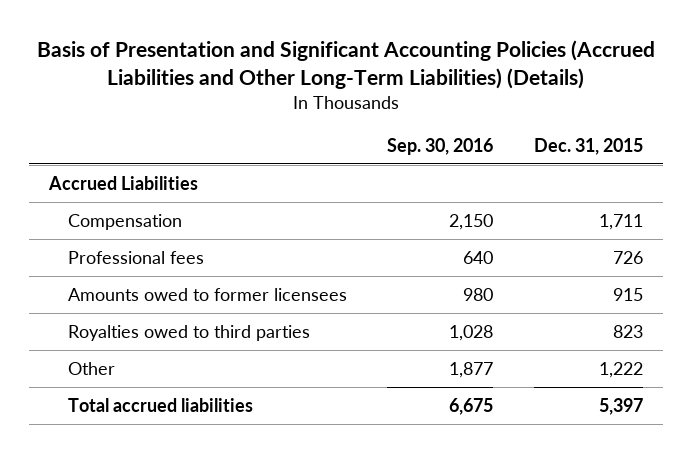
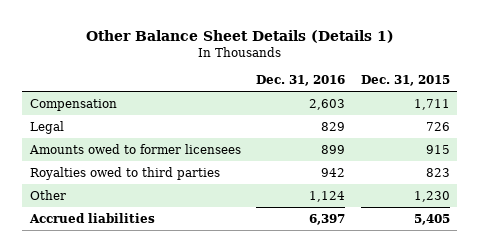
[36,39,655,89] Basis of Presentation and Significant Accounting Policies (Accrued Liabilities and Other Long-Term Liabilities) (Details) -> [85,29,394,43] Other Balance Sheet Details (Details 1)
[387,138,494,156] Sep. 30, 2016 -> none
none -> [256,75,346,87] Dec. 31, 2016
[48,175,199,190] Accrued Liabilities -> none
[67,250,204,264] Professional fees -> [29,120,64,134] Legal
[598,361,643,378] 1,222 -> [413,190,450,202] 1,230
[67,397,253,412] Total accrued liabilities -> [28,212,155,223] Accrued liabilities
[598,397,643,415] 5,397 -> [413,213,450,225] 5,405

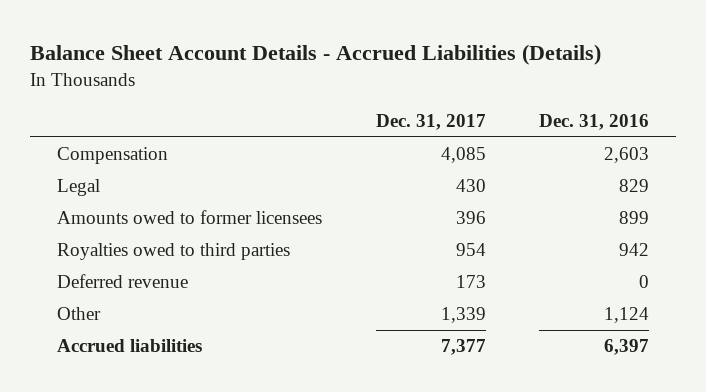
[85,29,394,43] Other Balance Sheet Details (Details 1) -> [30,43,602,65] Balance Sheet Account Details - Accrued Liabilities (Details)
[360,75,450,87] Dec. 31, 2015 -> none
none -> [375,113,486,130] Dec. 31, 2017
none -> [57,274,189,289] Deferred revenue

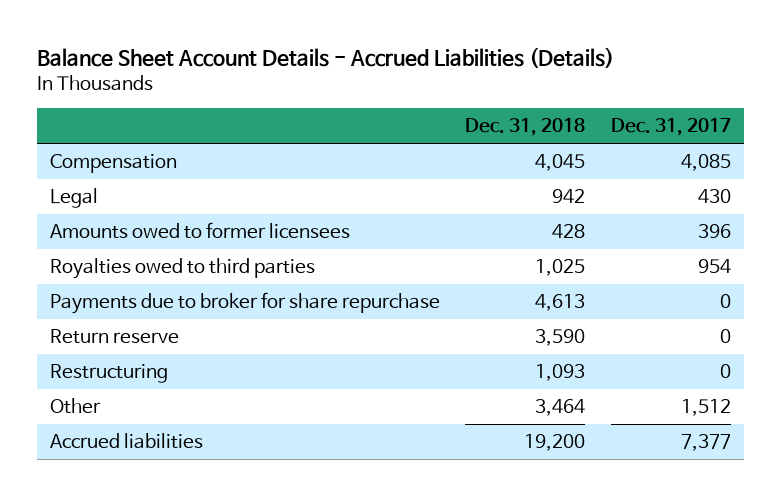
[538,113,649,130] Dec. 31, 2016 -> none
none -> [465,118,586,137] Dec. 31, 2018
[57,274,189,289] Deferred revenue -> none
none -> [49,292,440,315] Payments due to broker for share repurchase
none -> [49,329,179,345] Return reserve
none -> [49,364,168,384] Restructuring
[440,307,486,324] 1,339 -> [681,399,732,417] 1,512

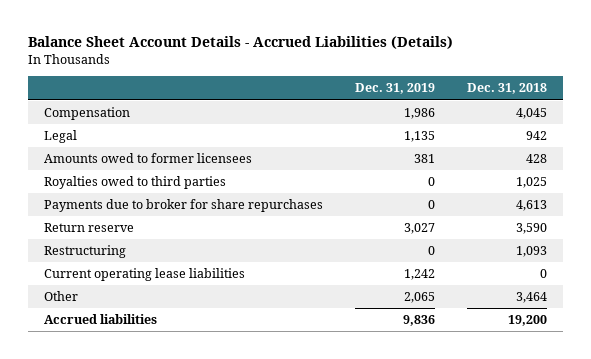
[611,118,732,137] Dec. 31, 2017 -> none
none -> [354,83,435,95] Dec. 31, 2019
[49,292,440,315] Payments due to broker for share repurchase -> [44,199,324,213] Payments due to broker for share repurchases
none -> [44,268,246,282] Current operating lease liabilities

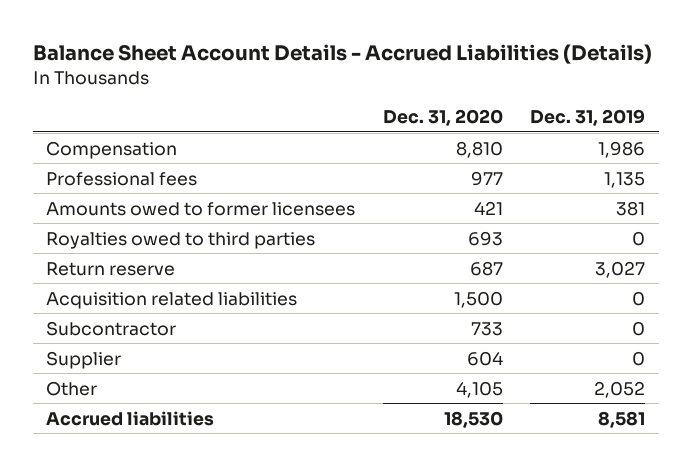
[466,83,547,95] Dec. 31, 2018 -> none
none -> [382,108,503,126] Dec. 31, 2020
[44,130,78,144] Legal -> [46,171,198,186] Professional fees
[44,199,324,213] Payments due to broker for share repurchases -> none
[44,245,127,259] Restructuring -> none
[44,268,246,282] Current operating lease liabilities -> none
none -> [46,291,298,309] Acquisition related liabilities
none -> [46,320,177,336] Subcontractor
none -> [46,350,122,369] Supplier
[403,292,435,304] 2,065 -> [594,380,646,398] 2,052
[402,315,435,327] 9,836 -> [598,410,646,428] 8,581

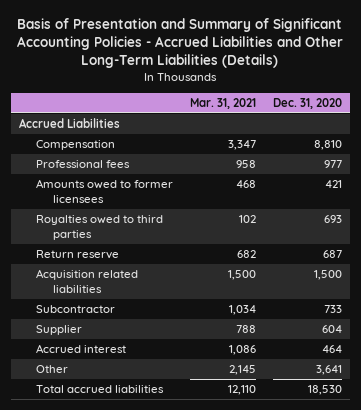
[32,43,652,64] Balance Sheet Account Details - Accrued Liabilities (Details) -> [17,17,344,69] Basis of Presentation and Summary of Significant Accounting Policies - Accrued Liabilities and Other Long-Term Liabilities (Details)
[530,108,646,126] Dec. 31, 2019 -> none
none -> [189,97,256,109] Mar. 31, 2021
none -> [18,118,120,129] Accrued Liabilities
none -> [36,344,127,354] Accrued interest
[455,380,503,398] 4,105 -> [315,365,342,376] 3,641
[46,410,215,426] Accrued liabilities -> [36,385,165,394] Total accrued liabilities

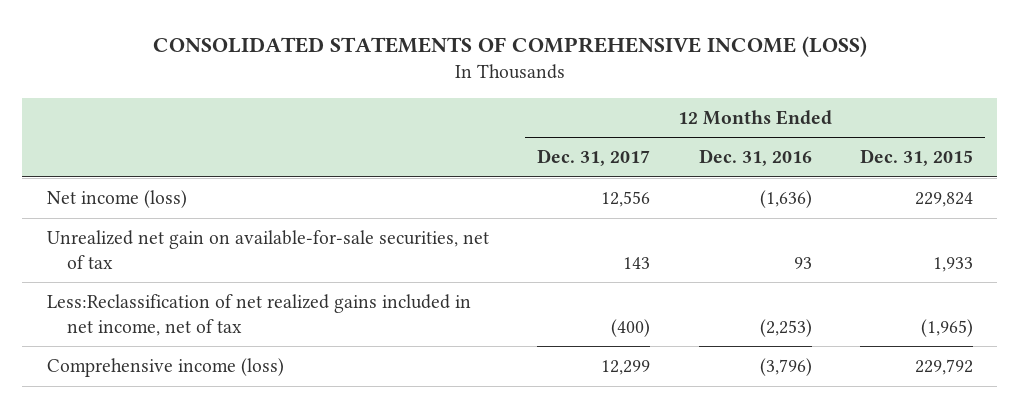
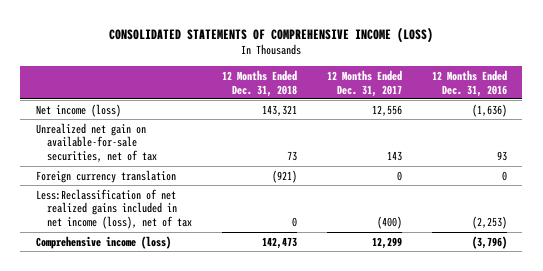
[860,149,974,167] Dec. 31, 2015 -> none
none -> [221,69,297,97] 12 Months Ended Dec. 31, 2018
none -> [35,169,176,183] Foreign currency translation
[46,294,471,336] Less:Reclassification of net realized gains included in net income, net of tax -> [35,188,192,230] Less:Reclassification of net realized gains included in net income (loss), net of tax

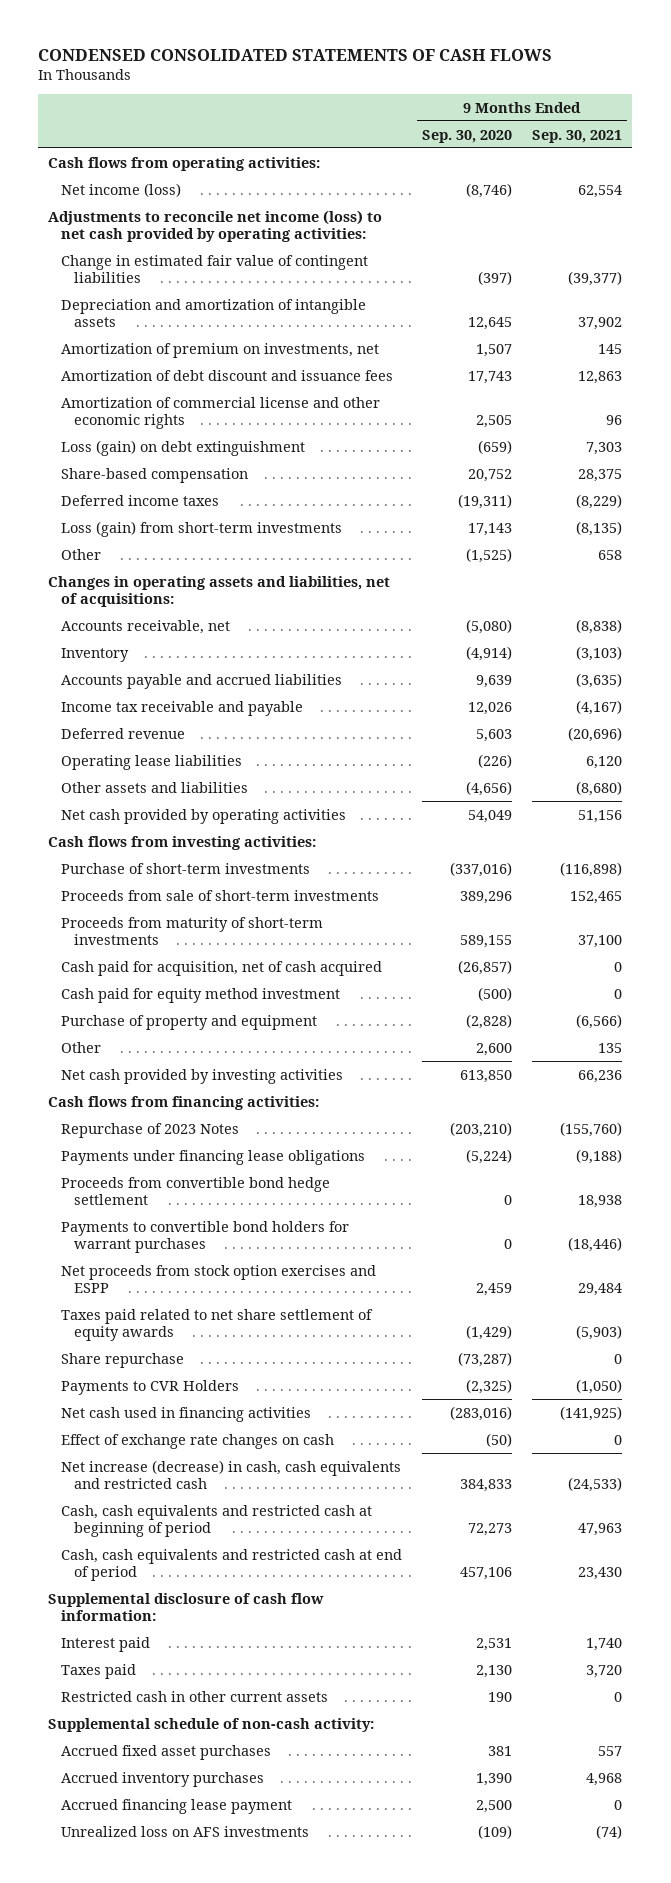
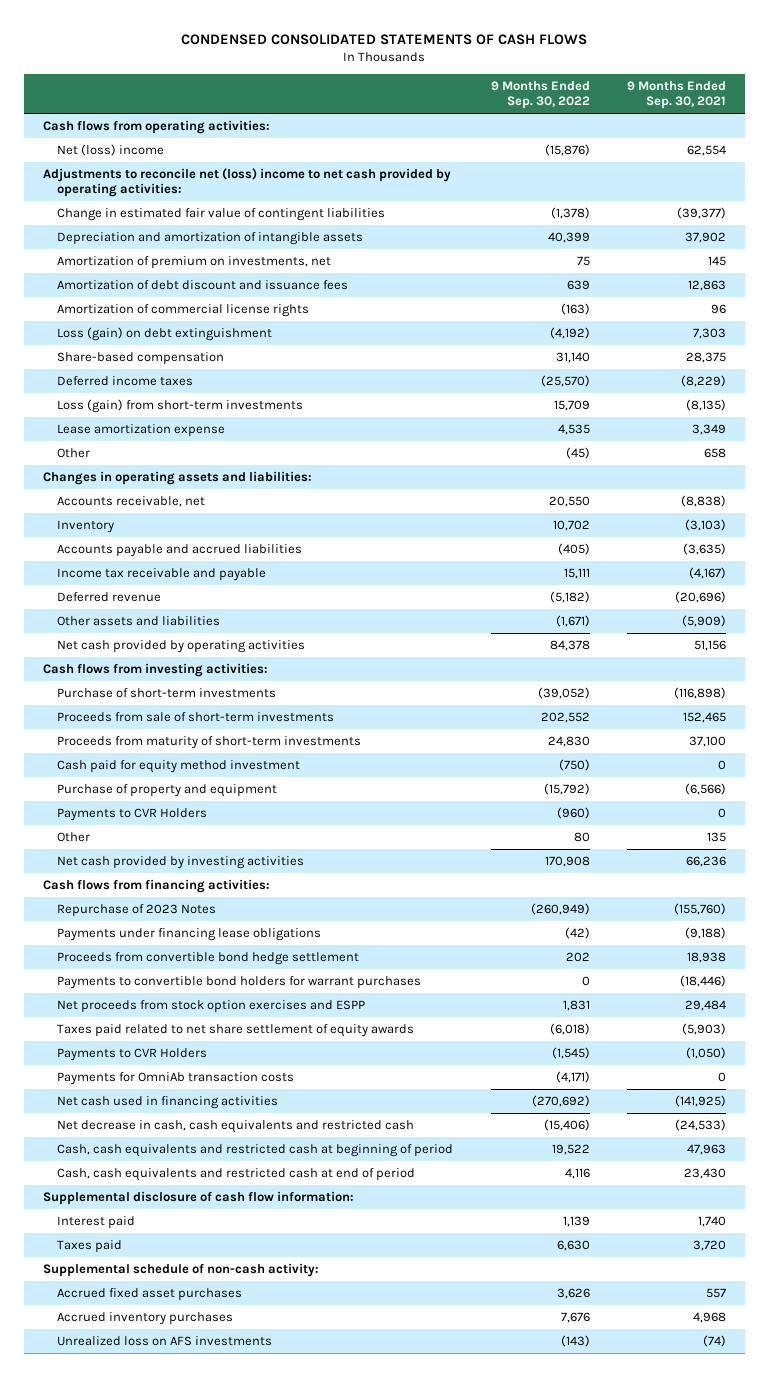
[422,129,513,143] Sep. 30, 2020 -> none
none -> [490,80,590,109] 9 Months Ended Sep. 30, 2022
[61,182,182,197] Net income (loss) -> [56,144,164,157] Net (loss) income
[48,209,383,243] Adjustments to reconcile net income (loss) to net cash provided by operating activities: -> [42,168,451,198] Adjustments to reconcile net (loss) income to net cash provided by operating activities:
[61,396,381,430] Amortization of commercial license and other economic rights -> [56,304,309,318] Amortization of commercial license rights
none -> [56,424,225,438] Lease amortization expense
[48,575,391,608] Changes in operating assets and liabilities, net of acquisitions: -> [42,471,312,486] Changes in operating assets and liabilities:
[61,754,243,770] Operating lease liabilities -> none
[576,780,623,796] (8,680) -> [682,615,727,628] (5,909)
[61,960,383,976] Cash paid for acquisition, net of cash acquired -> none
none -> [56,808,207,822] Payments to CVR Holders
[61,1352,185,1368] Share repurchase -> none
none -> [56,1072,294,1086] Payments for OmniAb transaction costs
[61,1433,335,1449] Effect of exchange rate changes on cash -> none
[61,1459,402,1490] Net increase (decrease) in cash, cash equivalents and restricted cash -> [56,1120,414,1134] Net decrease in cash, cash equivalents and restricted cash
[61,1690,329,1702] Restricted cash in other current assets -> none
[61,1798,293,1814] Accrued financing lease payment -> none

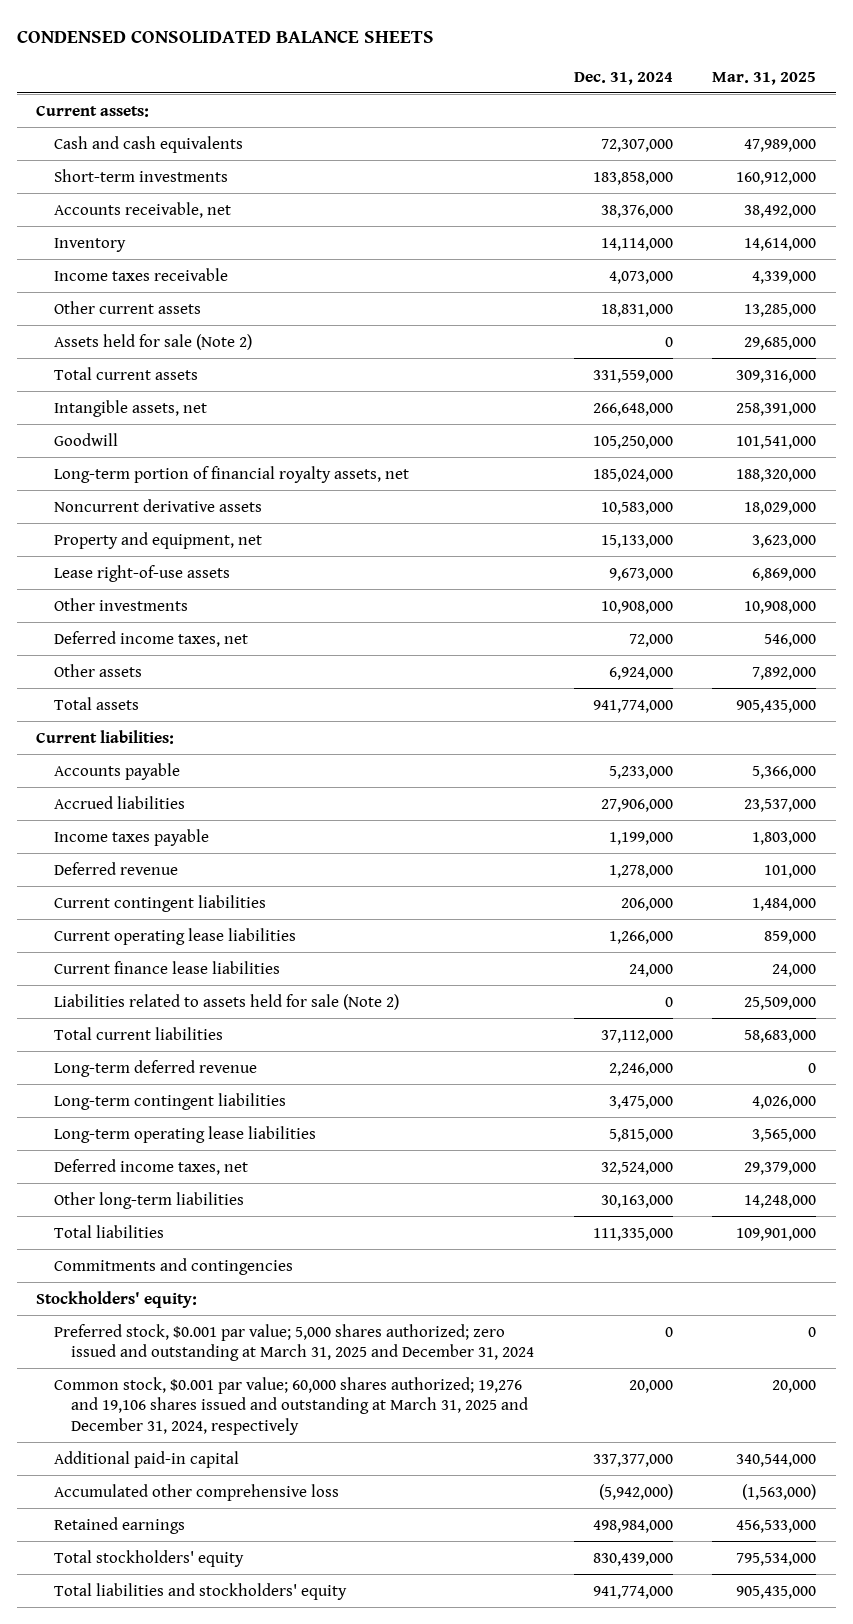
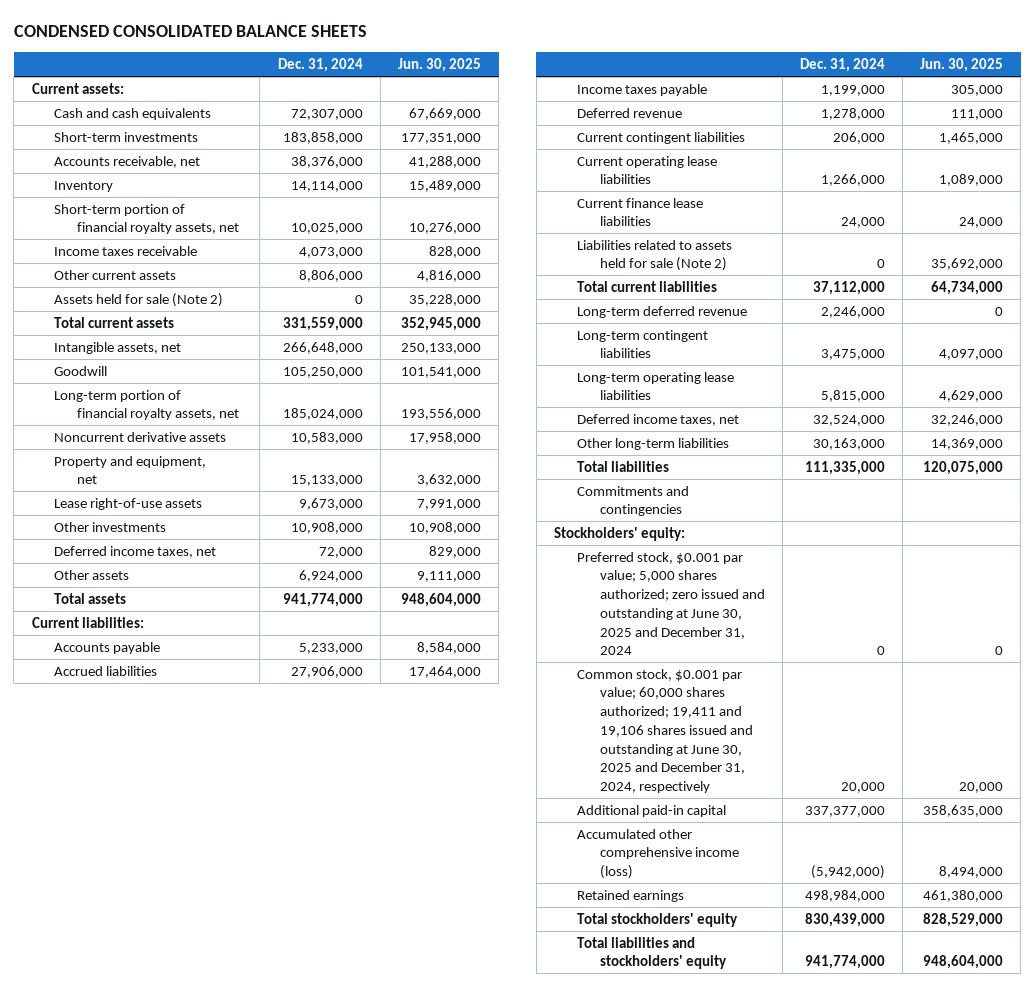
[712,71,817,85] Mar. 31, 2025 -> none
none -> [398,58,482,73] Jun. 30, 2025
none -> [54,203,240,235] Short-term portion of financial royalty assets, net
[600,303,673,317] 18,831,000 -> [298,269,363,282] 8,806,000
[53,1323,535,1362] Preferred stock, $0.001 par value; 5,000 shares authorized; zero issued and outstanding at March 31, 2025 and December 31, 2024 -> [576,551,765,656] Preferred stock, $0.001 par value; 5,000 shares authorized; zero issued and outstanding at June 30, 2025 and December 31, 2024
[53,1376,529,1436] Common stock, $0.001 par value; 60,000 shares authorized; 19,276 and 19,106 shares issued and outstanding at March 31, 2025 and December 31, 2024, respectively -> [576,668,753,793] Common stock, $0.001 par value; 60,000 shares authorized; 19,411 and 19,106 shares issued and outstanding at June 30, 2025 and December 31, 2024, respectively
[53,1483,339,1501] Accumulated other comprehensive loss -> [576,828,739,880] Accumulated other comprehensive income (loss)

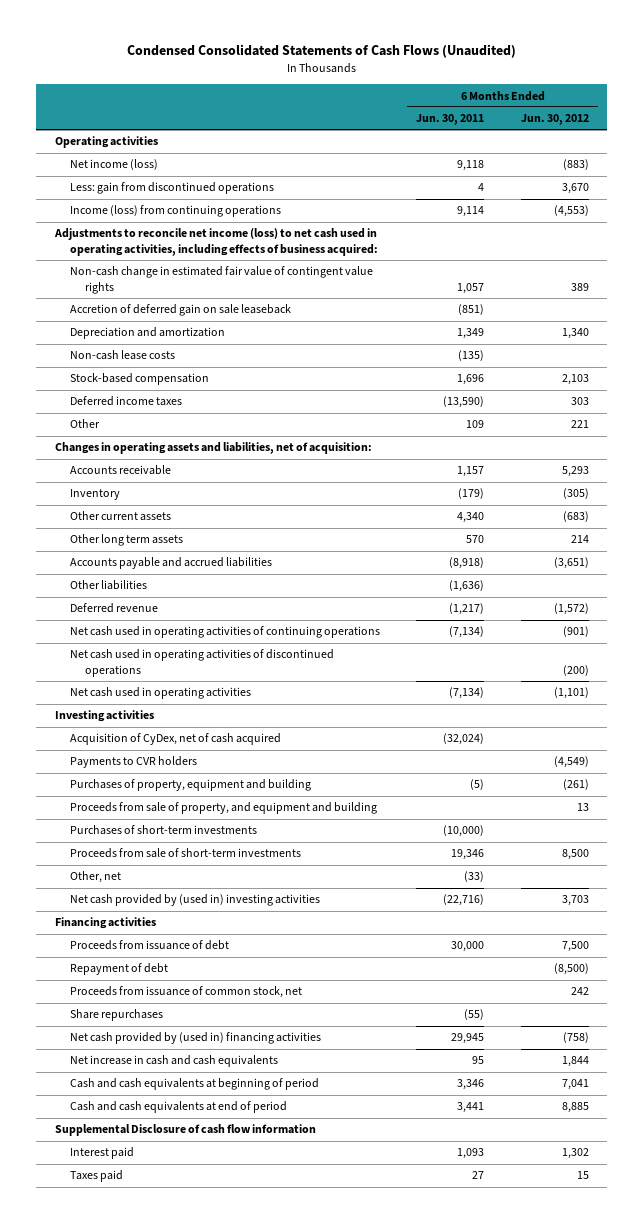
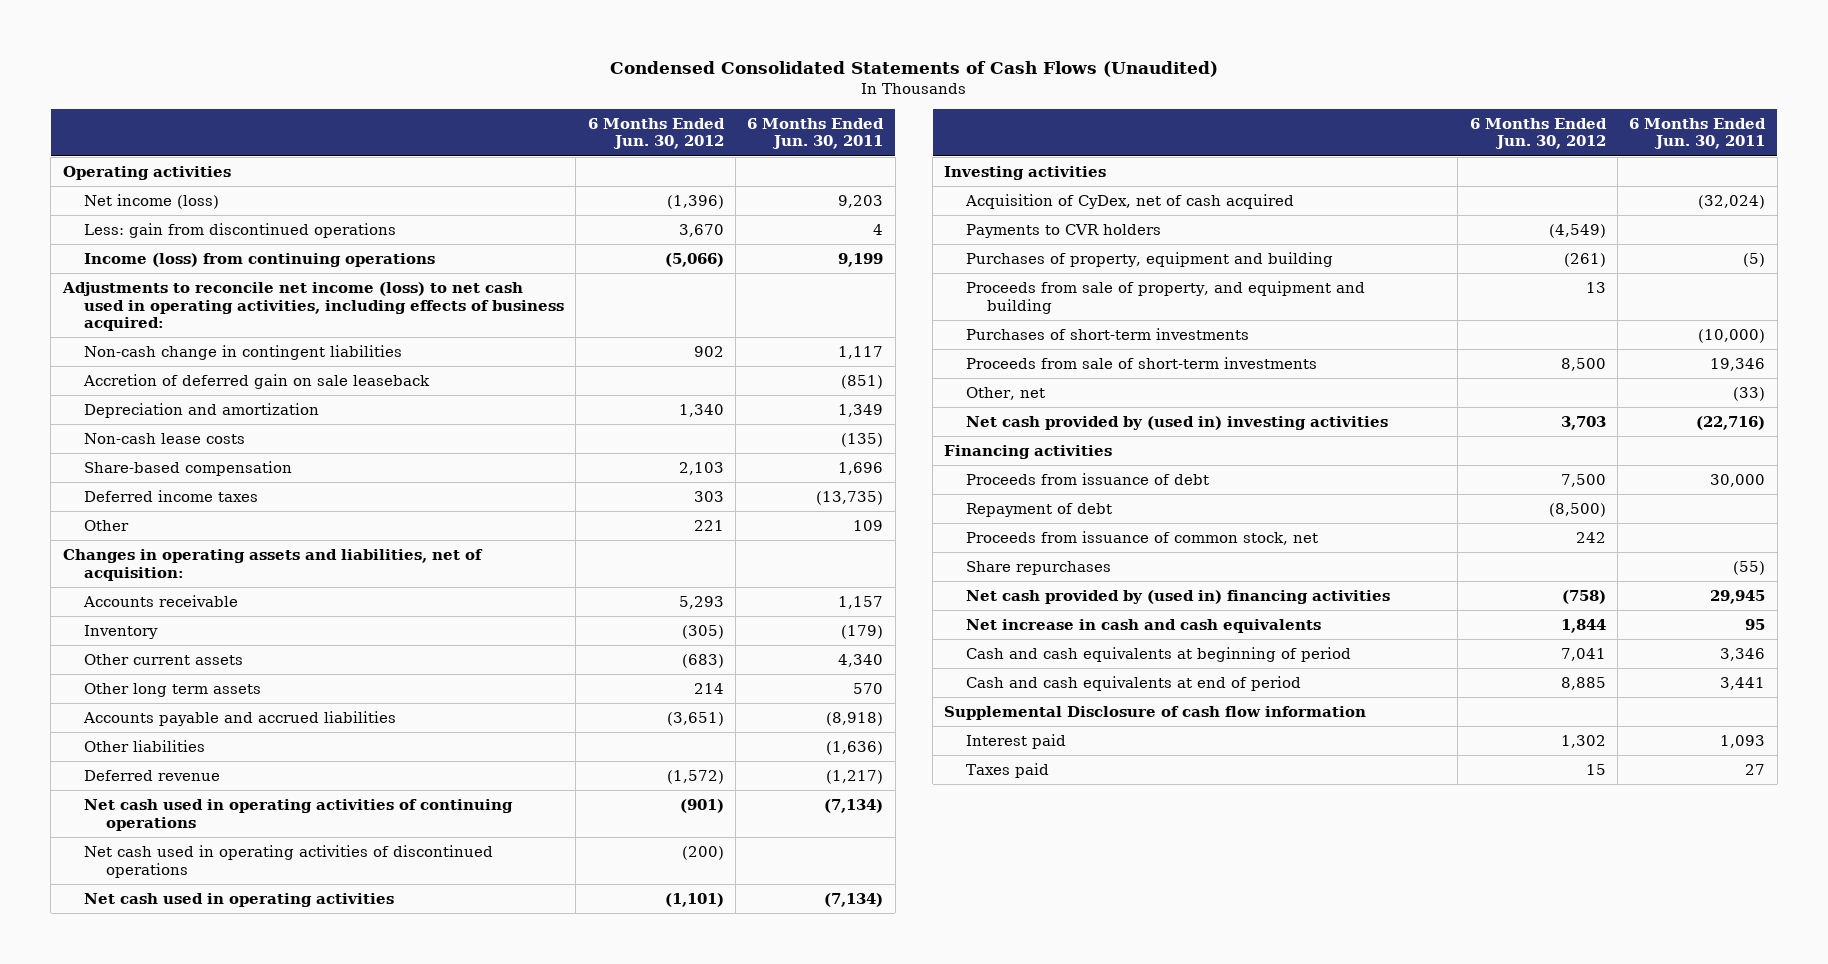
[457,160,485,172] 9,118 -> [838,195,884,209] 9,203
[562,159,589,171] (883) -> [666,195,724,210] (1,396)
[457,206,485,218] 9,114 -> [838,253,884,268] 9,199
[553,205,589,218] (4,553) -> [664,253,724,268] (5,066)
[70,266,374,294] Non-cash change in estimated fair value of contingent value rights -> none
none -> [84,345,403,361] Non-cash change in contingent liabilities
[70,373,210,386] Stock-based compensation -> [84,461,293,477] Share-based compensation
[443,396,485,409] (13,590) -> [816,491,884,506] (13,735)

